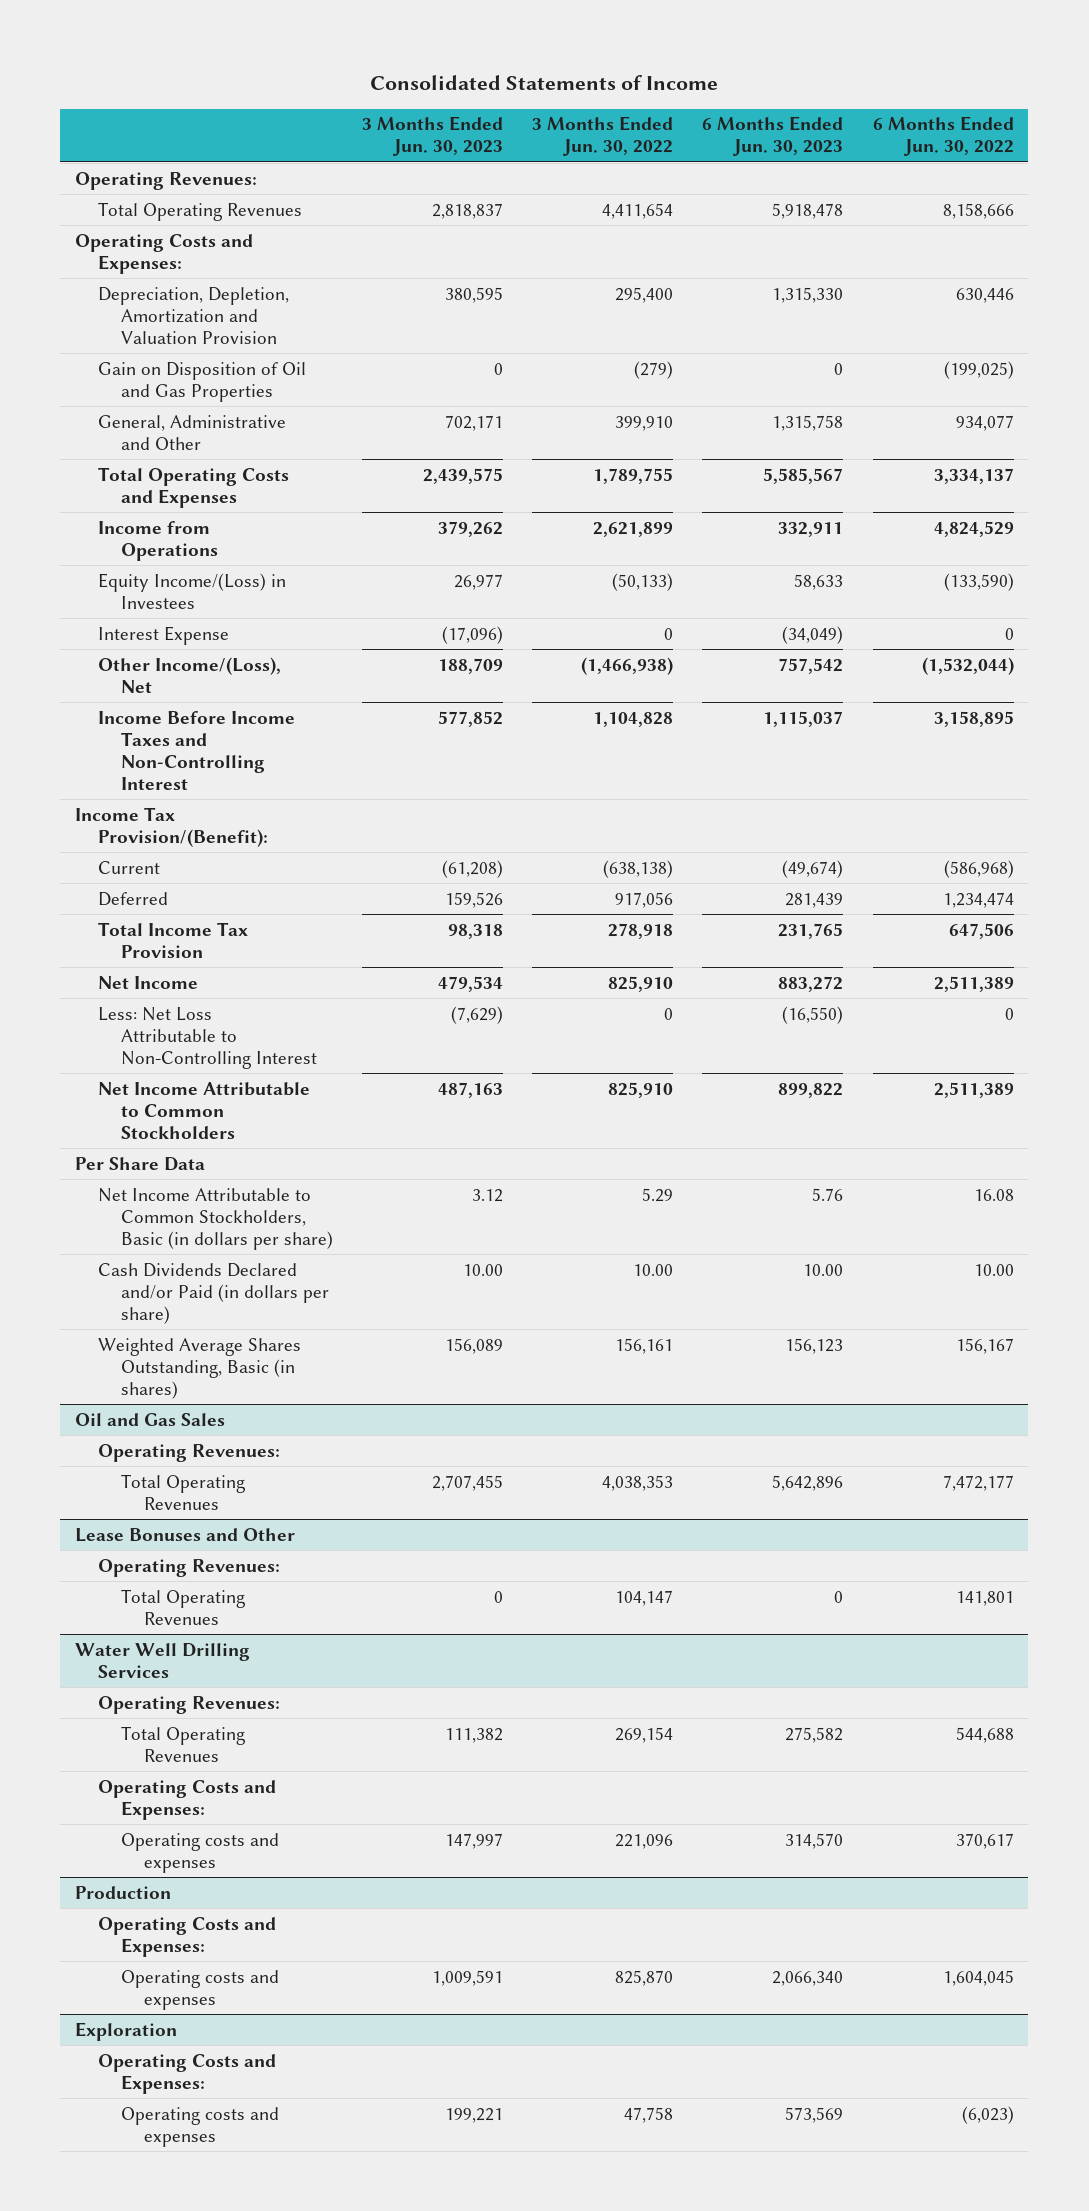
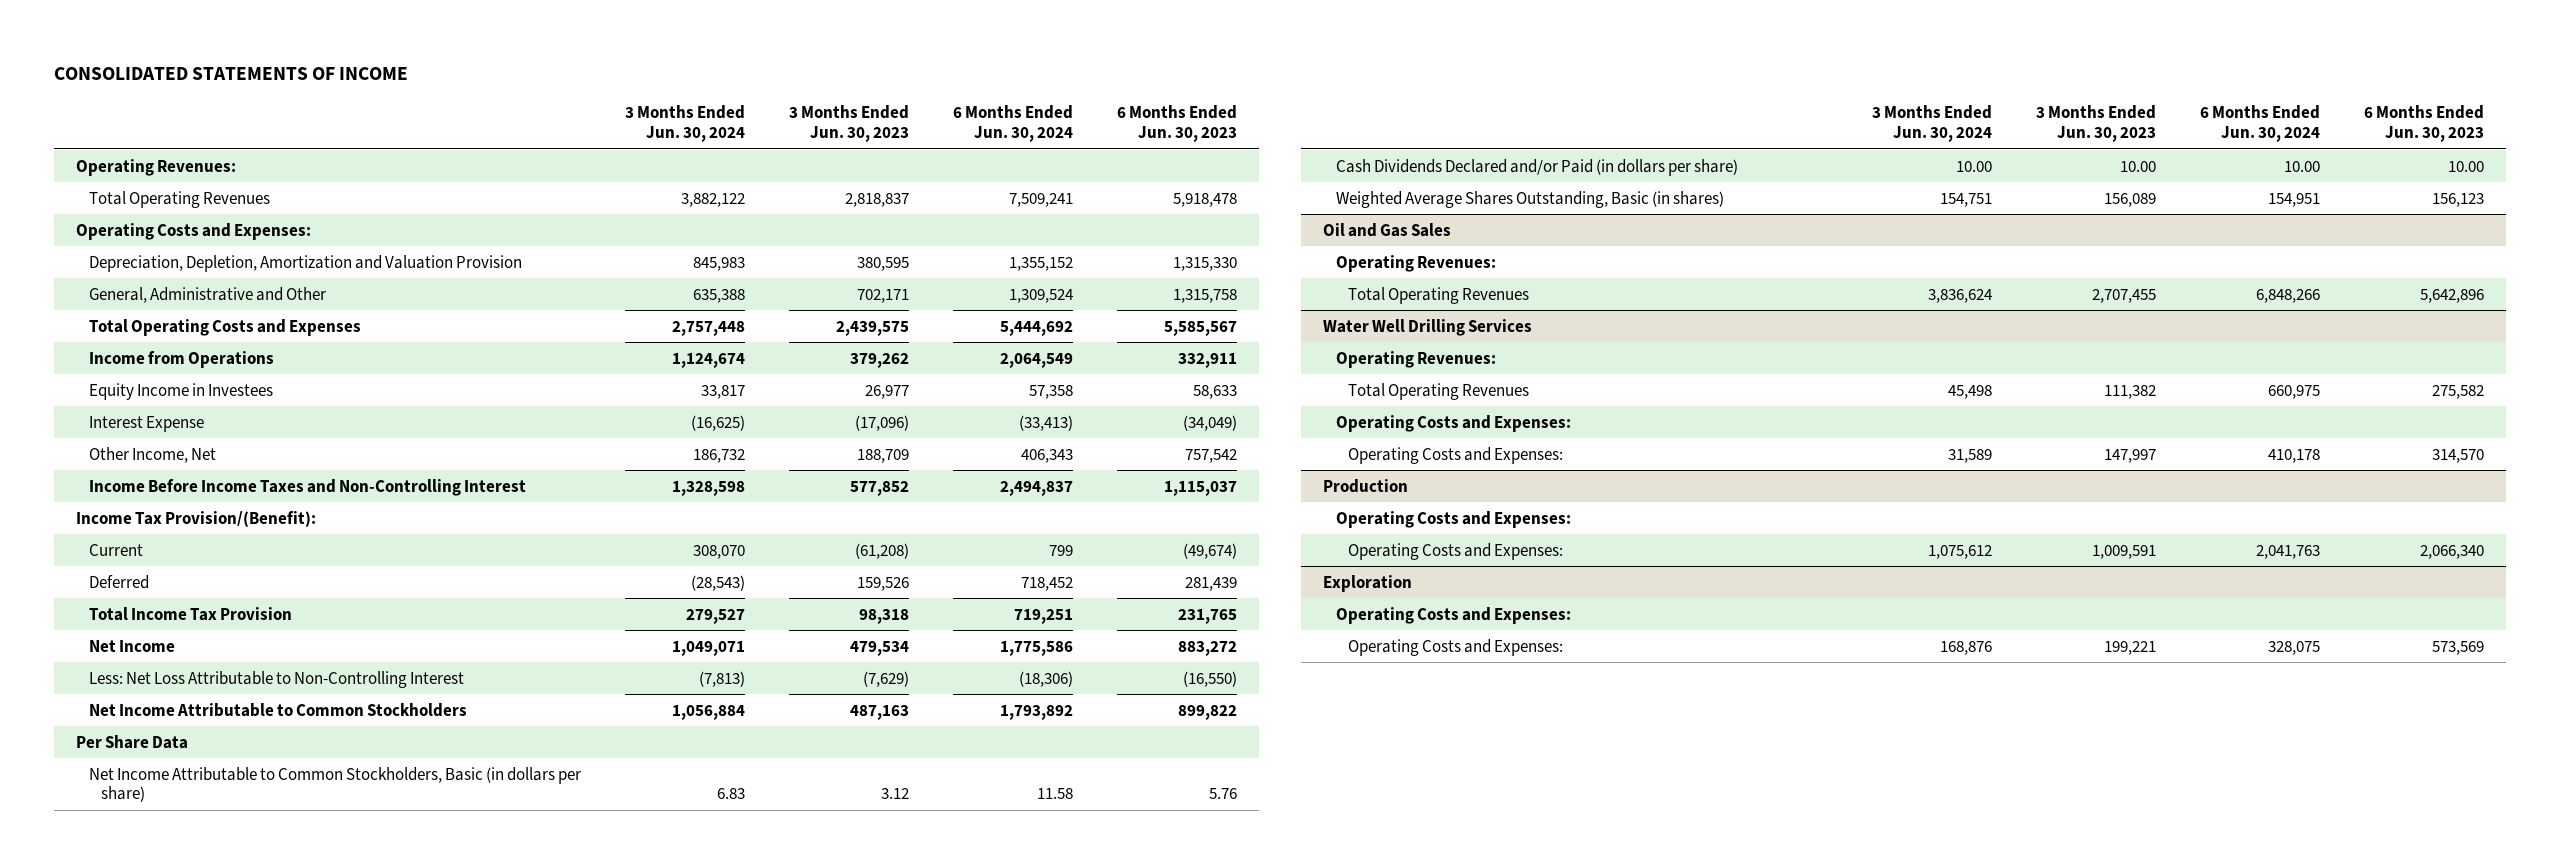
[370,74,719,90] Consolidated Statements of Income -> [54,67,409,81] CONSOLIDATED STATEMENTS OF INCOME
[532,116,674,157] 3 Months Ended Jun. 30, 2022 -> none
[872,116,1014,157] 6 Months Ended Jun. 30, 2022 -> none
none -> [624,105,745,143] 3 Months Ended Jun. 30, 2024
none -> [952,105,1073,143] 6 Months Ended Jun. 30, 2024
[98,361,307,402] Gain on Disposition of Oil and Gas Properties -> none
[98,572,287,609] Equity Income/(Loss) in Investees -> [88,382,273,400] Equity Income in Investees
[98,656,282,693] Other Income/(Loss), Net -> [88,446,216,463] Other Income, Net
[75,1527,296,1542] Lease Bonuses and Other -> none
[98,1558,281,1577] Operating Revenues: -> none
[121,1588,246,1625] Total Operating Revenues -> none
[121,1832,280,1873] Operating costs and expenses -> [1348,446,1564,464] Operating Costs and Expenses:
[121,1969,280,2010] Operating costs and expenses -> [1348,542,1564,560] Operating Costs and Expenses:
[121,2106,280,2147] Operating costs and expenses -> [1348,638,1564,656] Operating Costs and Expenses:

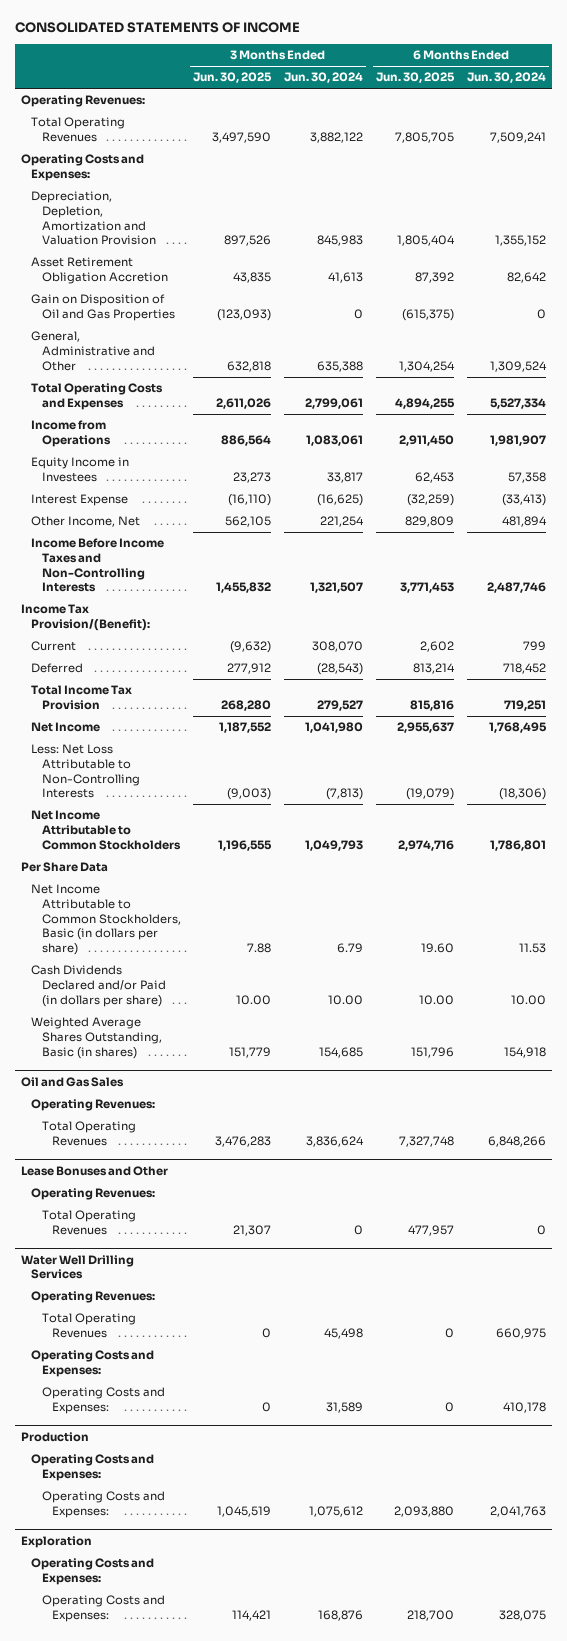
[788,105,909,143] 3 Months Ended Jun. 30, 2023 -> none
[1116,105,1237,143] 6 Months Ended Jun. 30, 2023 -> none
none -> [193,72,273,84] Jun. 30, 2025
none -> [375,72,455,84] Jun. 30, 2025
none -> [31,257,168,284] Asset Retirement Obligation Accretion
none -> [31,294,175,321] Gain on Disposition of Oil and Gas Properties
[671,320,745,336] 2,757,448 -> [305,397,364,409] 2,799,061
[999,320,1073,336] 5,444,692 -> [489,397,546,409] 5,527,334
[671,352,745,368] 1,124,674 -> [306,434,364,446] 1,083,061
[999,352,1073,368] 2,064,549 -> [489,434,546,446] 1,981,907
[692,448,745,463] 186,732 -> [320,516,365,528] 221,254
[1020,448,1073,463] 406,343 -> [501,516,547,528] 481,894
[88,478,526,496] Income Before Income Taxes and Non-Controlling Interest -> [31,538,165,593] Income Before Income Taxes and Non-Controlling Interests
[671,480,745,496] 1,328,598 -> [310,582,364,594] 1,321,507
[999,480,1073,496] 2,494,837 -> [486,582,546,594] 2,487,746
[671,640,745,656] 1,049,071 -> [305,722,364,734] 1,041,980
[999,640,1073,656] 1,775,586 -> [488,722,547,734] 1,768,495
[88,670,464,688] Less: Net Loss Attributable to Non-Controlling Interest -> [31,744,140,799] Less: Net Loss Attributable to Non-Controlling Interests
[671,704,745,720] 1,056,884 -> [305,839,364,851] 1,049,793
[999,704,1073,720] 1,793,892 -> [489,839,546,851] 1,786,801
[716,788,745,800] 6.83 -> [337,942,364,953] 6.79
[1036,788,1073,800] 11.58 -> [518,942,546,953] 11.53
[1939,192,1992,207] 154,751 -> [319,1046,364,1058] 154,685
[2267,192,2320,207] 154,951 -> [503,1046,546,1058] 154,918
none -> [20,1165,168,1176] Lease Bonuses and Other
none -> [31,1188,156,1201] Operating Revenues:
none -> [41,1210,136,1235] Total Operating Revenues

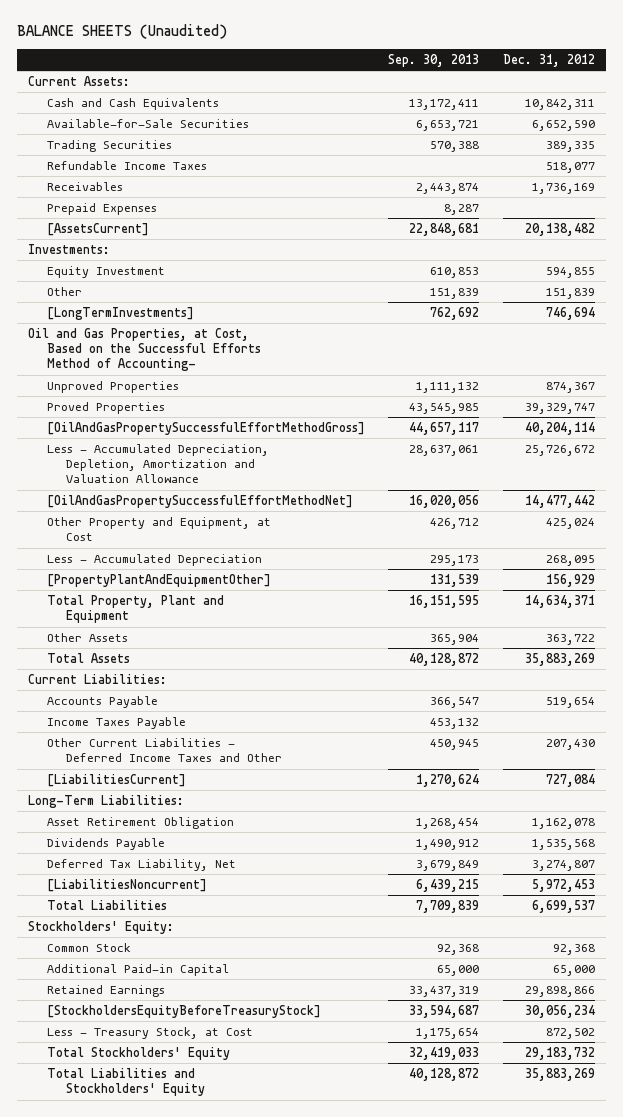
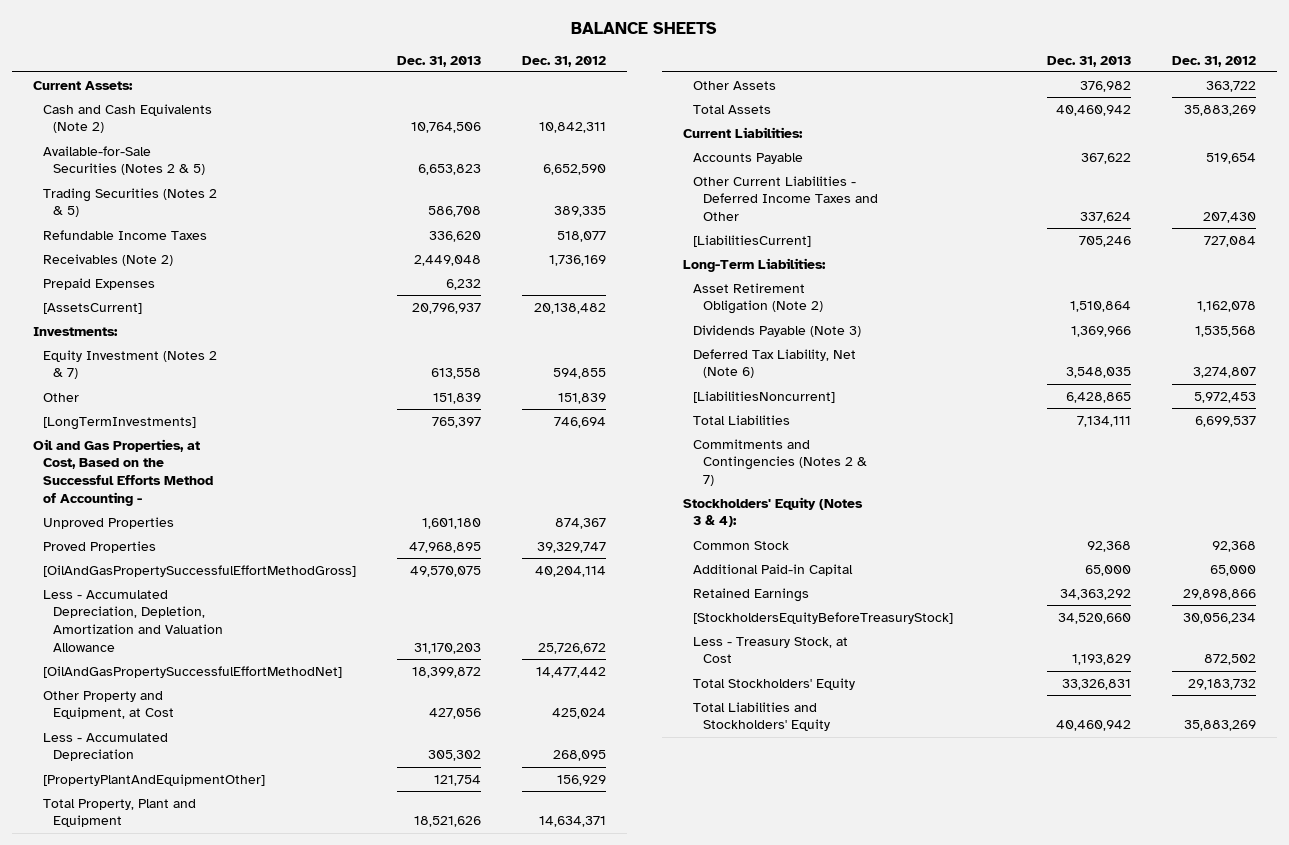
[16,24,227,40] BALANCE SHEETS (Unaudited) -> [571,22,718,35] BALANCE SHEETS
[388,54,480,68] Sep. 30, 2013 -> none
none -> [397,55,482,67] Dec. 31, 2013
[47,98,220,111] Cash and Cash Equivalents -> [43,103,213,134] Cash and Cash Equivalents (Note 2)
[47,119,250,129] Available-for-Sale Securities -> [43,145,206,176] Available-for-Sale Securities (Notes 2 & 5)
[47,140,173,153] Trading Securities -> [43,187,218,218] Trading Securities (Notes 2 & 5)
[47,182,124,192] Receivables -> [43,253,174,266] Receivables (Note 2)
[47,266,166,279] Equity Investment -> [43,349,218,380] Equity Investment (Notes 2 & 7)
[28,328,262,372] Oil and Gas Properties, at Cost, Based on the Successful Efforts Method of Accounting- -> [32,438,214,507] Oil and Gas Properties, at Cost, Based on the Successful Efforts Method of Accounting -
[47,717,187,730] Income Taxes Payable -> none
[47,817,235,830] Asset Retirement Obligation -> [693,282,824,315] Asset Retirement Obligation (Note 2)
[47,838,166,851] Dividends Payable -> [693,324,862,337] Dividends Payable (Note 3)
[47,859,237,872] Deferred Tax Liability, Net -> [693,348,857,379] Deferred Tax Liability, Net (Note 6)
none -> [693,438,868,487] Commitments and Contingencies (Notes 2 & 7)
[28,921,175,935] Stockholders' Equity: -> [682,496,863,528] Stockholders' Equity (Notes 3 & 4):

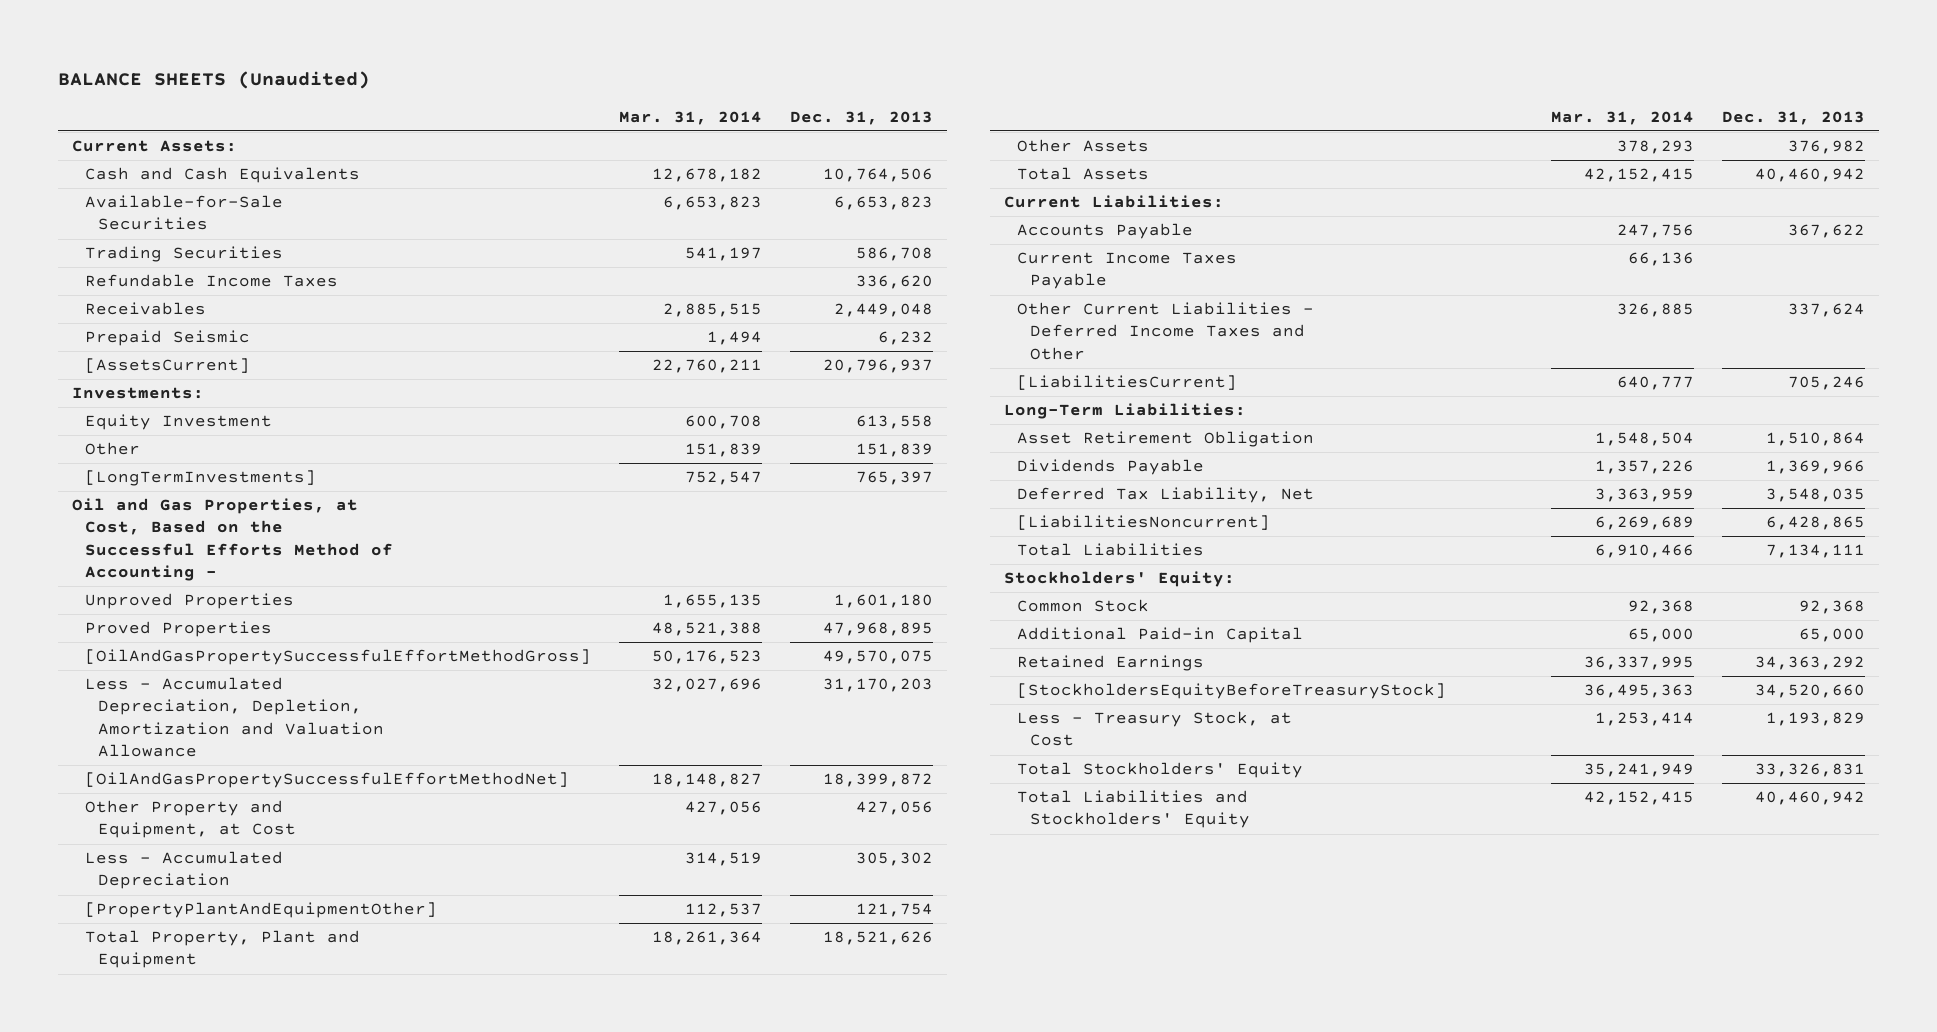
[571,22,718,35] BALANCE SHEETS -> [57,70,370,89] BALANCE SHEETS (Unaudited)
[522,55,607,67] Dec. 31, 2012 -> none
none -> [618,110,762,125] Mar. 31, 2014
[43,103,213,134] Cash and Cash Equivalents (Note 2) -> [84,167,360,184] Cash and Cash Equivalents
[43,145,206,176] Available-for-Sale Securities (Notes 2 & 5) -> [84,195,283,231] Available-for-Sale Securities
[43,187,218,218] Trading Securities (Notes 2 & 5) -> [84,246,283,263] Trading Securities
[43,253,174,266] Receivables (Note 2) -> [84,302,206,316] Receivables
[43,277,156,290] Prepaid Expenses -> [84,330,250,347] Prepaid Seismic
[43,349,218,380] Equity Investment (Notes 2 & 7) -> [84,414,272,431] Equity Investment
none -> [1017,252,1238,290] Current Income Taxes Payable
[693,282,824,315] Asset Retirement Obligation (Note 2) -> [1017,431,1315,448] Asset Retirement Obligation
[693,324,862,337] Dividends Payable (Note 3) -> [1017,459,1205,476] Dividends Payable
[693,348,857,379] Deferred Tax Liability, Net (Note 6) -> [1017,487,1315,504] Deferred Tax Liability, Net
[693,438,868,487] Commitments and Contingencies (Notes 2 & 7) -> none
[682,496,863,528] Stockholders' Equity (Notes 3 & 4): -> [1004,571,1236,588] Stockholders' Equity:

